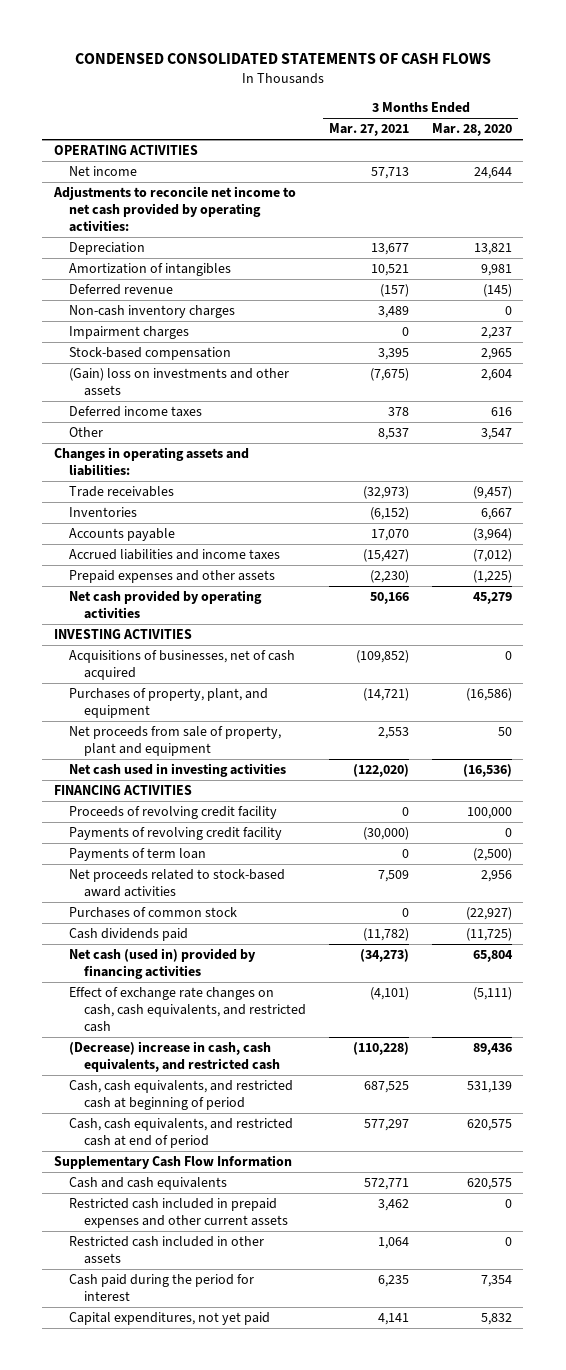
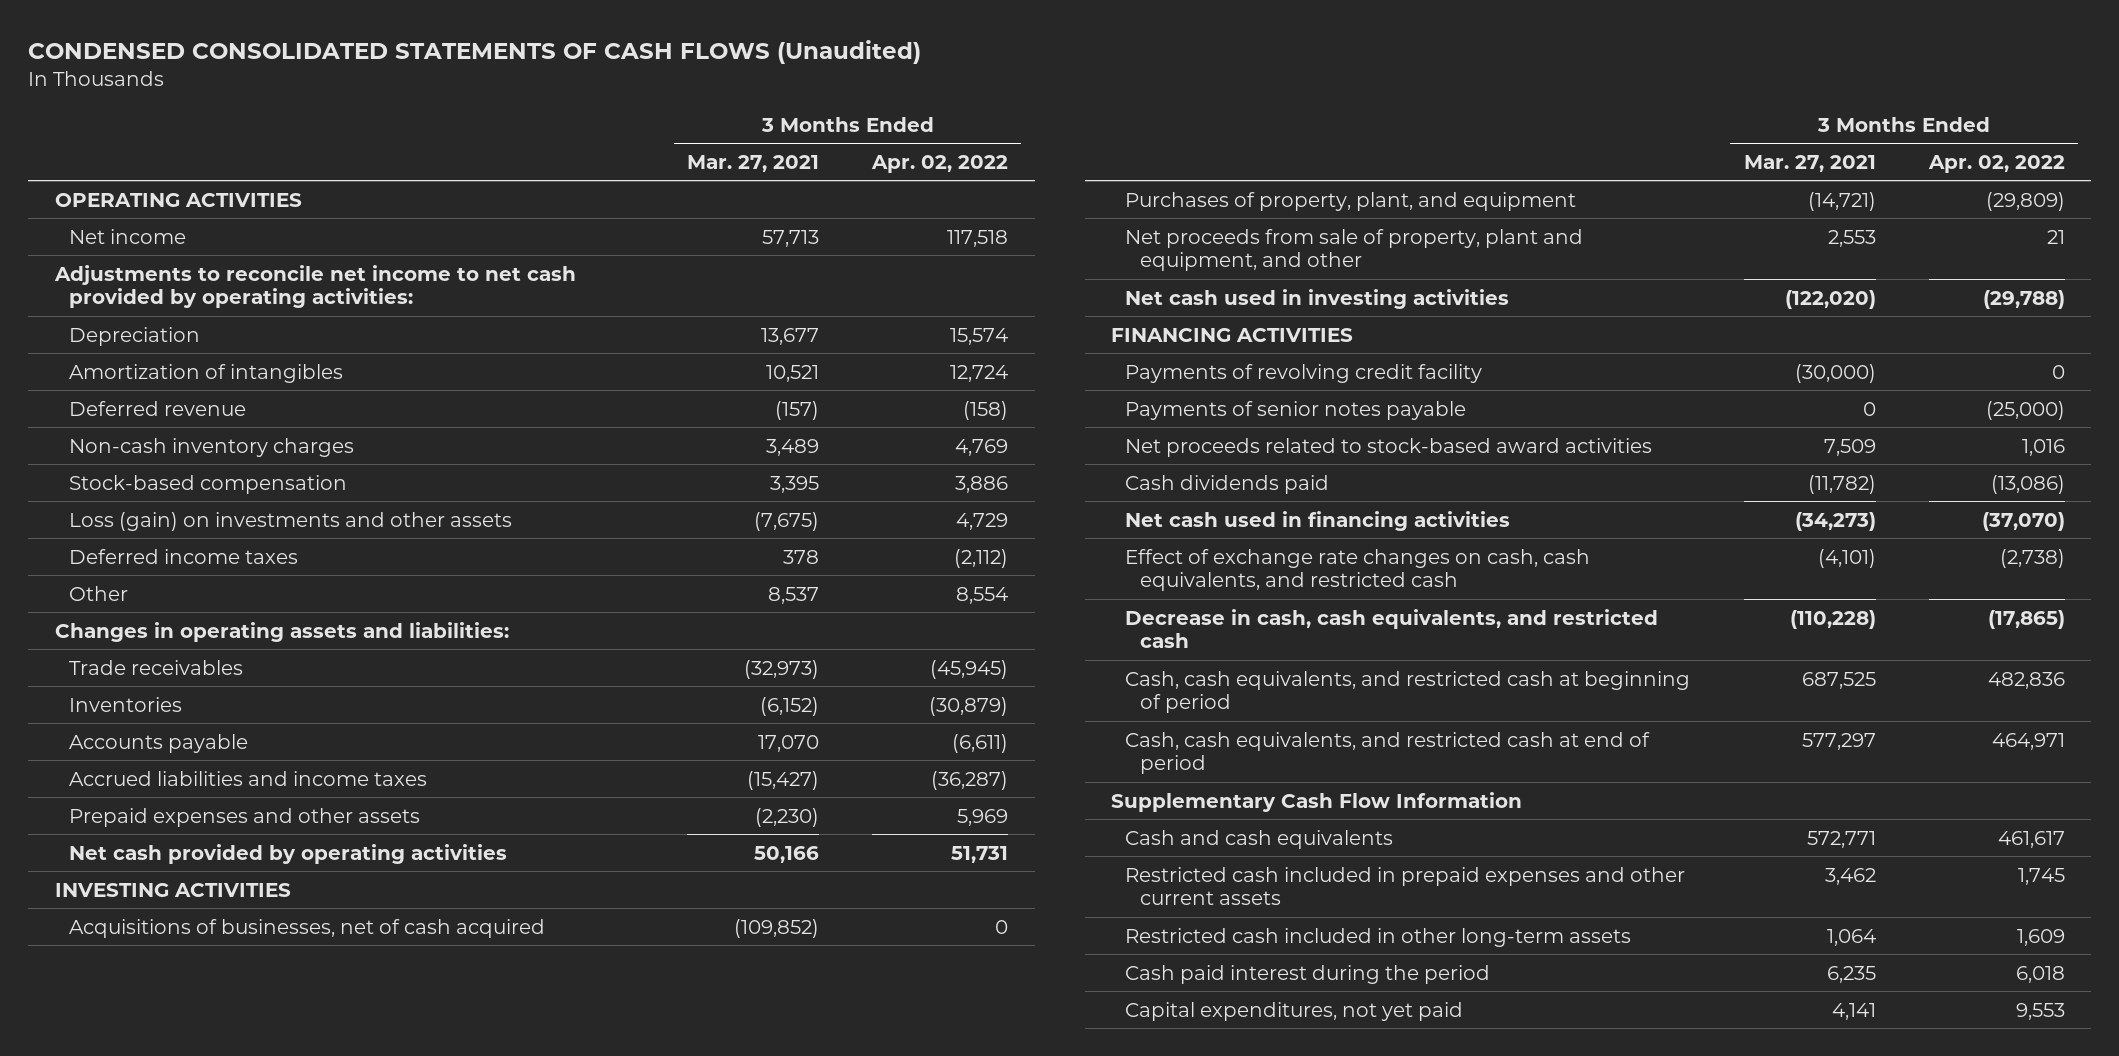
[74,53,491,65] CONDENSED CONSOLIDATED STATEMENTS OF CASH FLOWS -> [28,40,922,65] CONDENSED CONSOLIDATED STATEMENTS OF CASH FLOWS (Unaudited)
[431,123,512,137] Mar. 28, 2020 -> none
none -> [871,154,1009,173] Apr. 02, 2022
[68,326,189,340] Impairment charges -> none
[68,368,289,397] (Gain) loss on investments and other assets -> [68,511,512,531] Loss (gain) on investments and other assets
[68,726,281,757] Net proceeds from sale of property, plant and equipment -> [1125,228,1584,272] Net proceeds from sale of property, plant and equipment, and other
[68,806,277,820] Proceeds of revolving credit facility -> none
[68,848,206,862] Payments of term loan -> none
none -> [1125,400,1467,420] Payments of senior notes payable
[68,907,237,919] Purchases of common stock -> none
[68,948,256,980] Net cash (used in) provided by financing activities -> [1125,510,1511,531] Net cash used in financing activities
[68,1041,281,1073] (Decrease) increase in cash, cash equivalents, and restricted cash -> [1125,608,1659,649] Decrease in cash, cash equivalents, and restricted cash
[68,1236,264,1265] Restricted cash included in other assets -> [1125,927,1632,947] Restricted cash included in other long-term assets
[68,1274,254,1302] Cash paid during the period for interest -> [1125,964,1491,984] Cash paid interest during the period

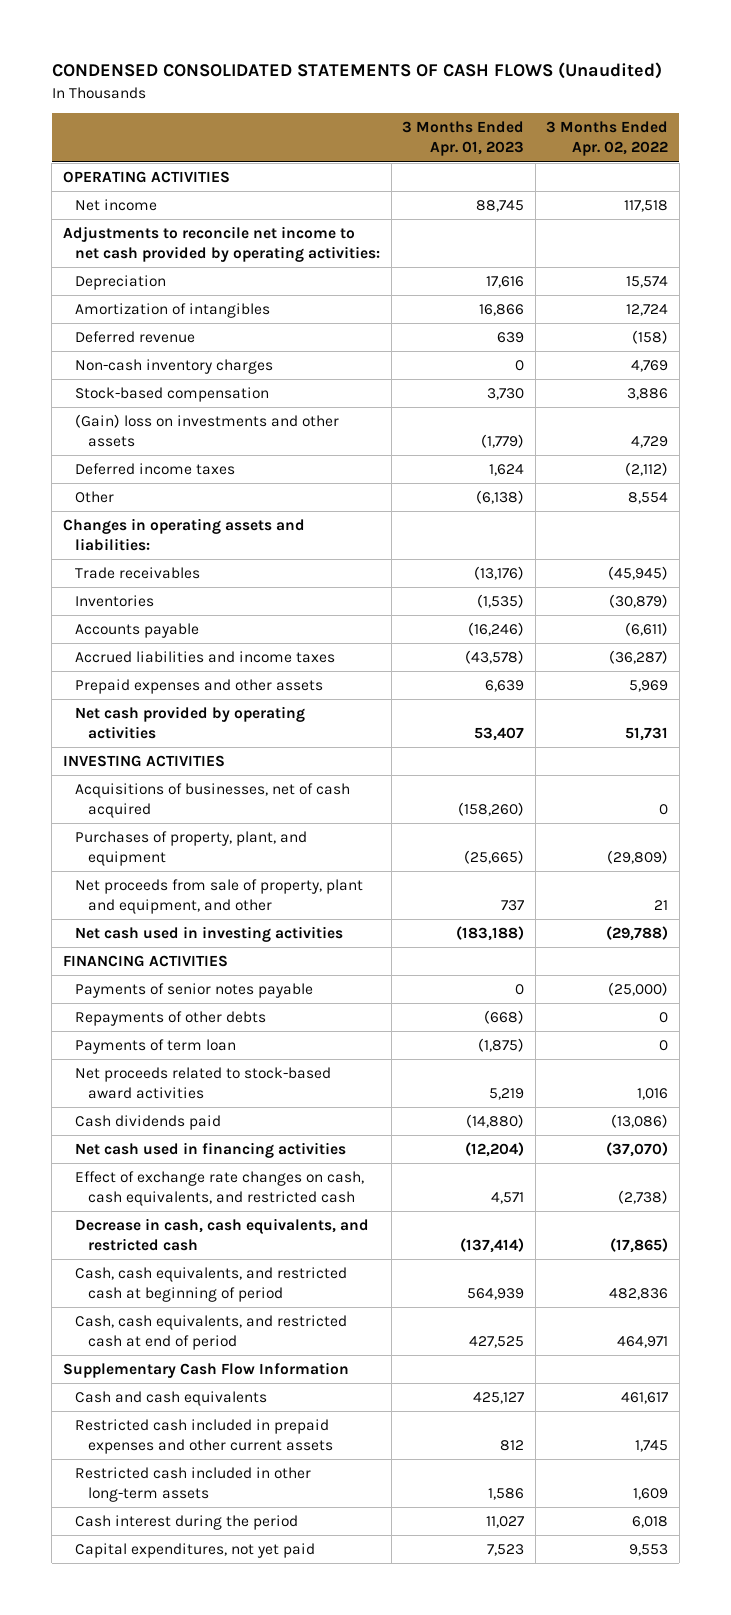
[686,154,819,172] Mar. 27, 2021 -> none
none -> [402,121,525,157] 3 Months Ended Apr. 01, 2023
[68,511,512,531] Loss (gain) on investments and other assets -> [75,414,340,448] (Gain) loss on investments and other assets
[1125,363,1483,383] Payments of revolving credit facility -> none
none -> [75,1011,267,1027] Repayments of other debts
none -> [75,1039,237,1055] Payments of term loan
[1125,964,1491,984] Cash paid interest during the period -> [75,1515,299,1531] Cash interest during the period

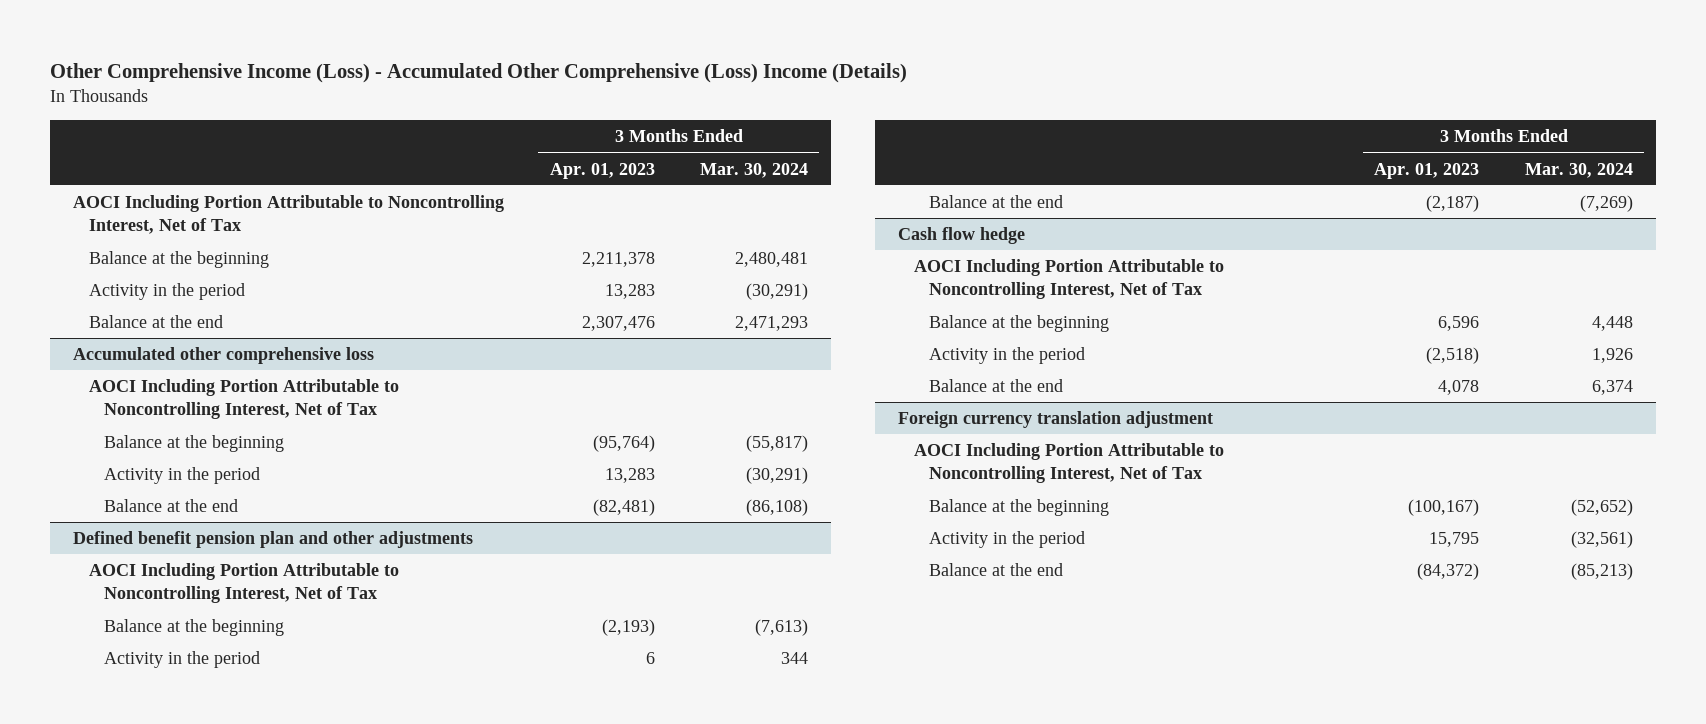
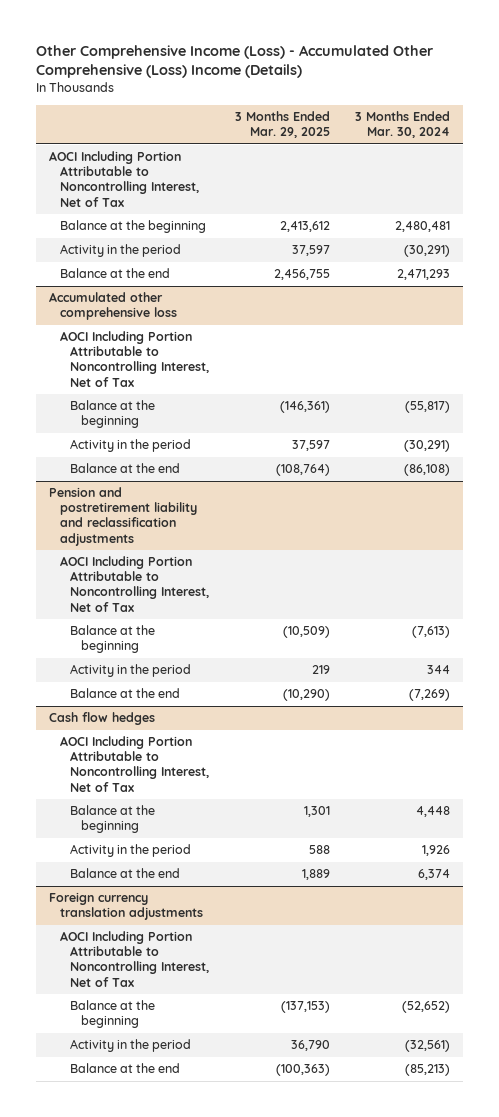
[549,162,655,179] Apr. 01, 2023 -> none
none -> [234,111,330,139] 3 Months Ended Mar. 29, 2025
[73,530,474,548] Defined benefit pension plan and other adjustments -> [49,487,197,546] Pension and postretirement liability and reclassification adjustments
[898,226,1026,244] Cash flow hedge -> [49,712,156,726] Cash flow hedges
[898,410,1214,428] Foreign currency translation adjustment -> [49,892,203,921] Foreign currency translation adjustments

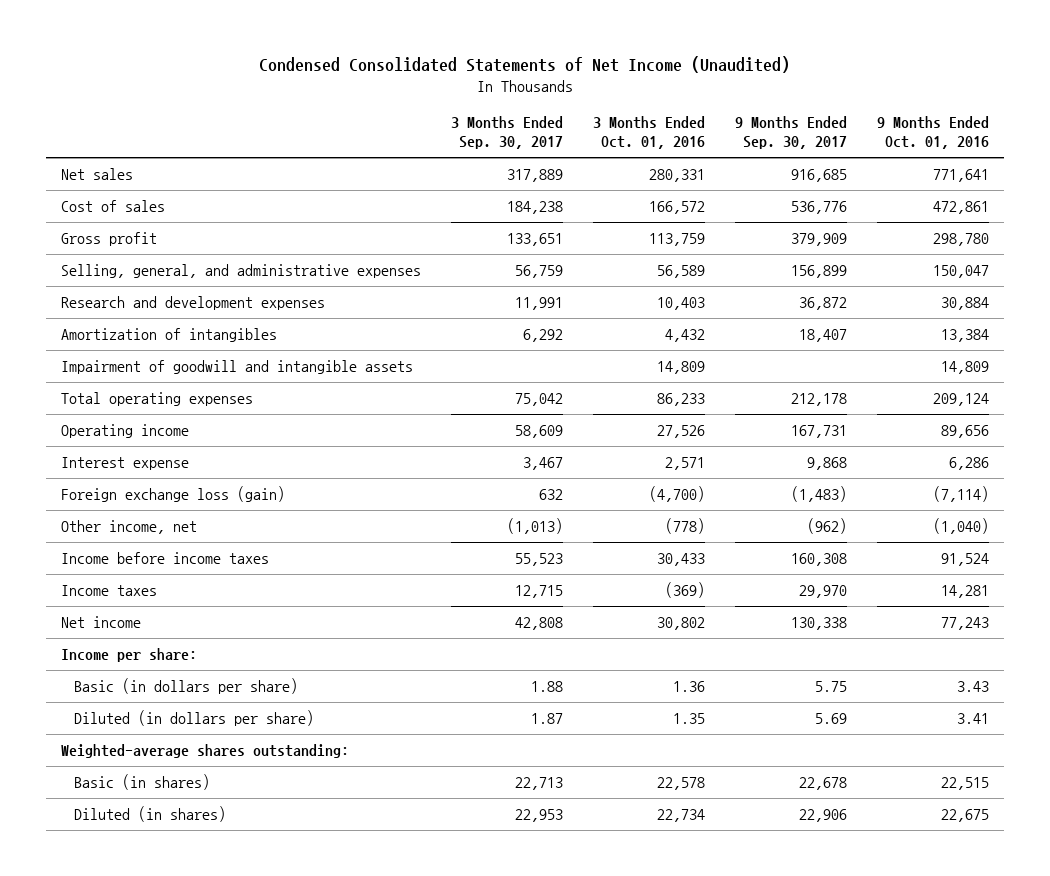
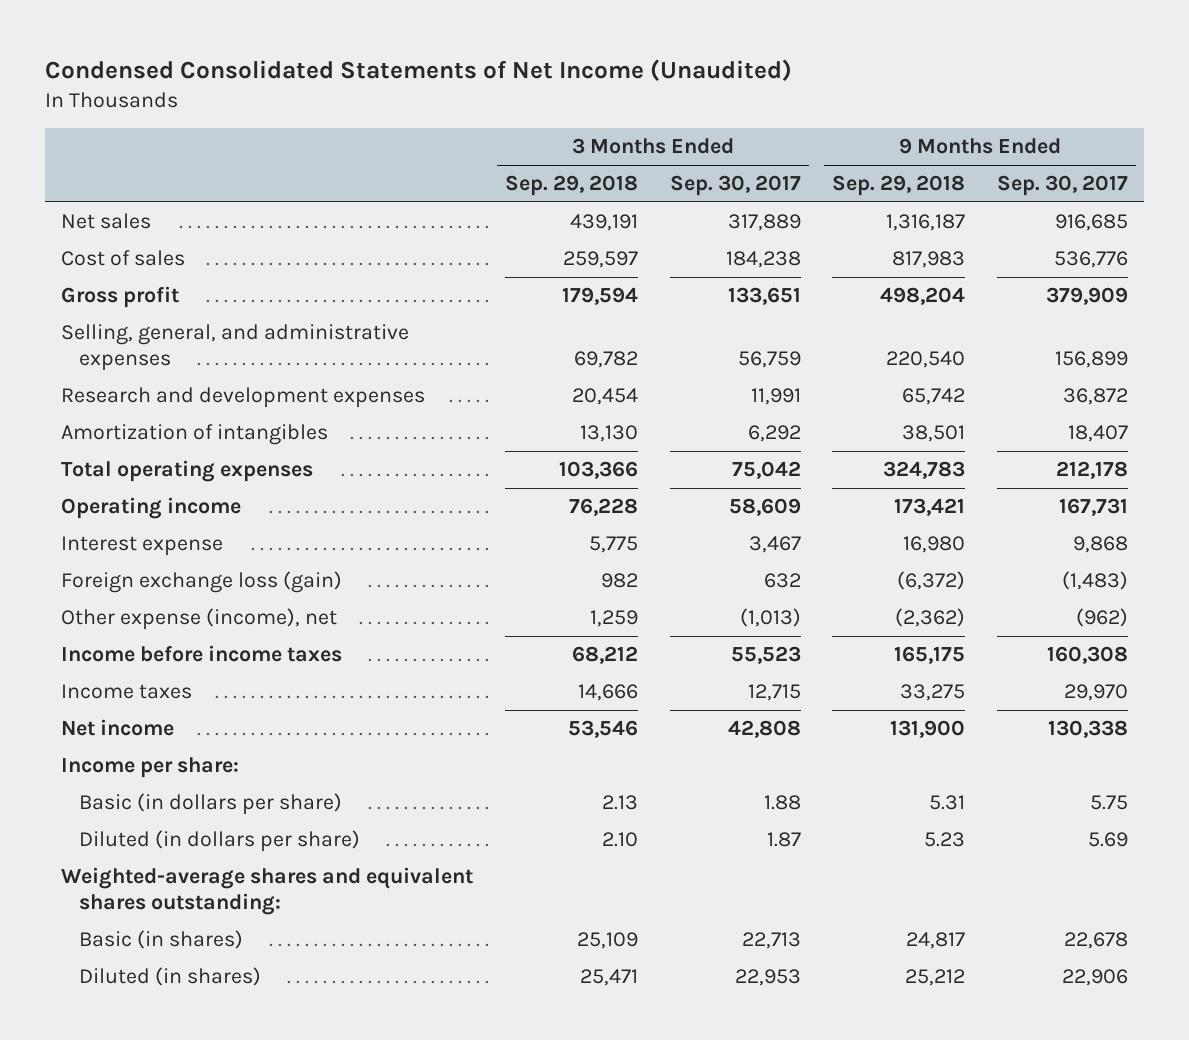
[593,115,706,150] 3 Months Ended Oct. 01, 2016 -> none
[877,115,990,150] 9 Months Ended Oct. 01, 2016 -> none
none -> [504,175,638,197] Sep. 29, 2018
none -> [832,175,966,197] Sep. 29, 2018
[61,359,414,374] Impairment of goodwill and intangible assets -> none
[61,519,198,534] Other income, net -> [60,608,337,631] Other expense (income), net
[61,743,350,758] Weighted-average shares outstanding: -> [60,867,473,916] Weighted-average shares and equivalent shares outstanding:

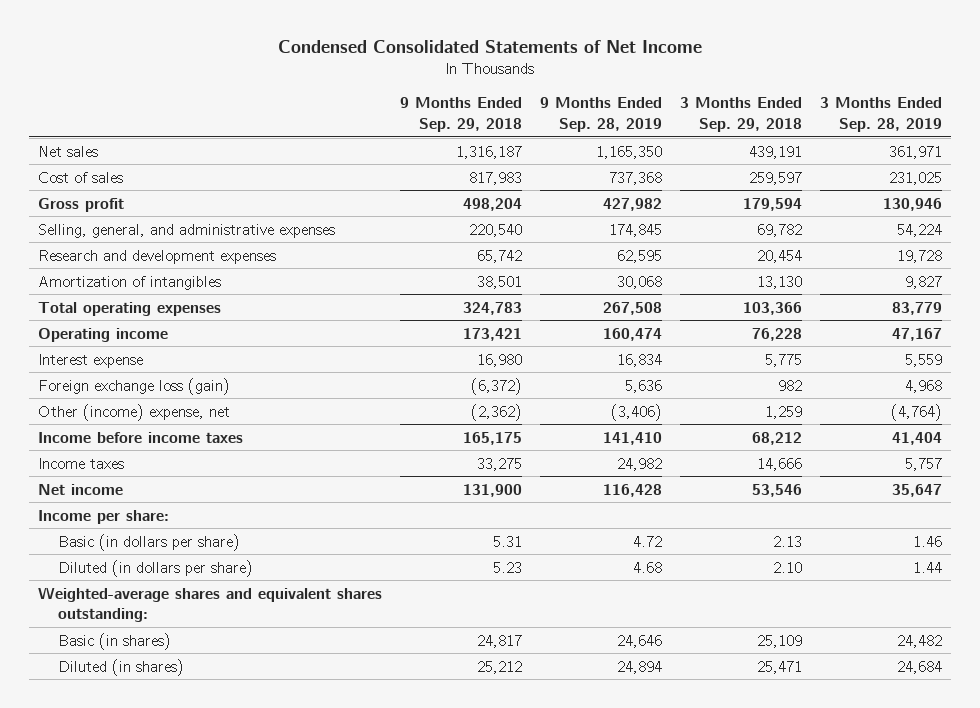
[44,59,792,82] Condensed Consolidated Statements of Net Income (Unaudited) -> [278,40,703,54] Condensed Consolidated Statements of Net Income
[669,175,801,197] Sep. 30, 2017 -> none
[997,175,1129,197] Sep. 30, 2017 -> none
none -> [540,97,663,132] 9 Months Ended Sep. 28, 2019
none -> [820,97,943,132] 3 Months Ended Sep. 28, 2019
[60,608,337,631] Other expense (income), net -> [38,403,231,421] Other (income) expense, net

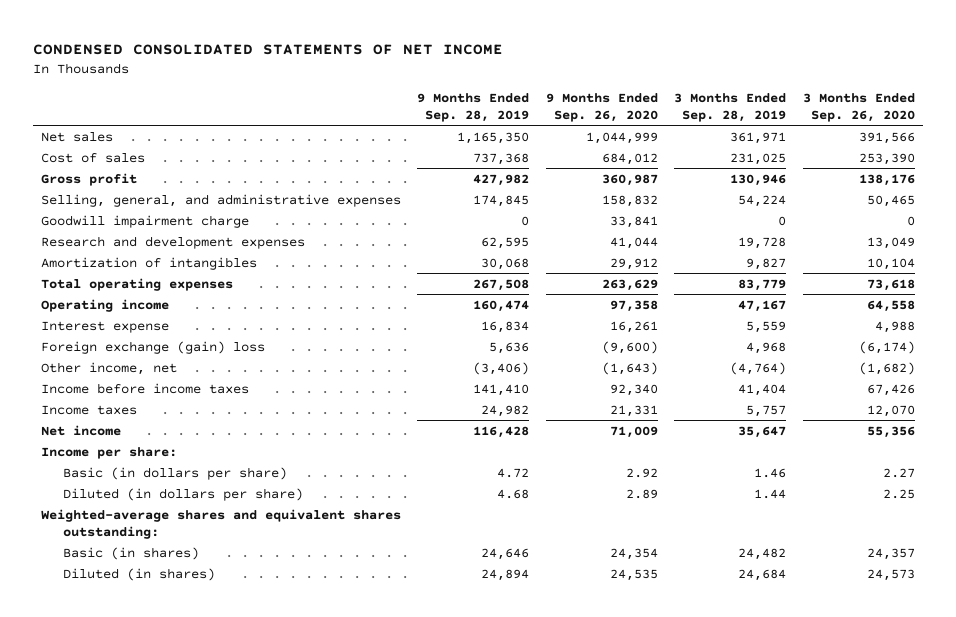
[278,40,703,54] Condensed Consolidated Statements of Net Income -> [32,44,503,56] CONDENSED CONSOLIDATED STATEMENTS OF NET INCOME
[400,97,523,132] 9 Months Ended Sep. 29, 2018 -> none
[680,97,803,132] 3 Months Ended Sep. 29, 2018 -> none
none -> [545,92,658,122] 9 Months Ended Sep. 26, 2020
none -> [802,92,915,122] 3 Months Ended Sep. 26, 2020
none -> [40,214,249,228] Goodwill impairment charge
[38,377,231,395] Foreign exchange loss (gain) -> [40,340,265,354] Foreign exchange (gain) loss
[38,403,231,421] Other (income) expense, net -> [40,361,177,375] Other income, net

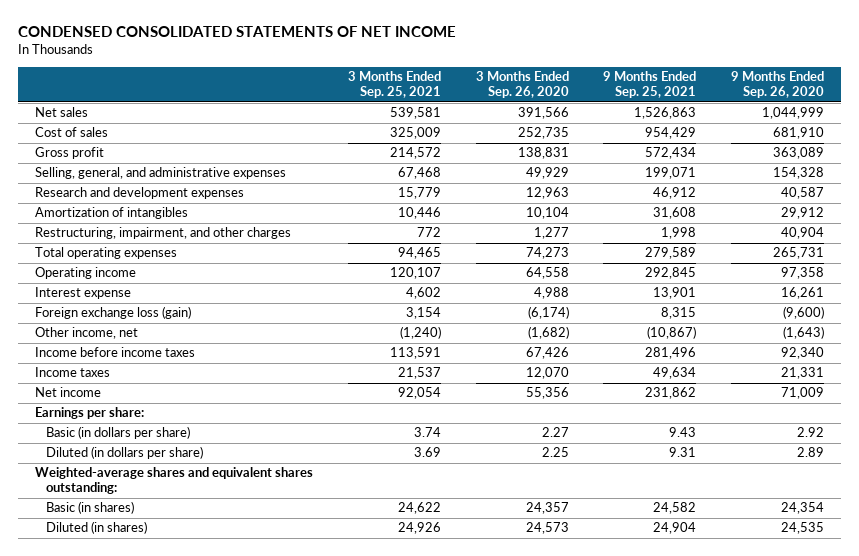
[417,92,530,122] 9 Months Ended Sep. 28, 2019 -> none
[674,92,787,122] 3 Months Ended Sep. 28, 2019 -> none
none -> [347,71,441,99] 3 Months Ended Sep. 25, 2021
none -> [603,71,697,99] 9 Months Ended Sep. 25, 2021
[40,214,249,228] Goodwill impairment charge -> none
[601,152,658,165] 684,012 -> [772,127,824,140] 681,910
[858,152,915,165] 253,390 -> [517,127,569,140] 252,735
[601,173,658,186] 360,987 -> [772,147,824,160] 363,089
[858,173,915,186] 138,176 -> [517,147,569,160] 138,831
[601,194,658,207] 158,832 -> [772,167,824,180] 154,328
[866,194,915,207] 50,465 -> [525,167,569,180] 49,929
[609,236,658,249] 41,044 -> [780,187,824,200] 40,587
[866,236,915,249] 13,049 -> [525,187,569,200] 12,963
none -> [35,227,292,240] Restructuring, impairment, and other charges
[601,278,658,291] 263,629 -> [772,247,824,260] 265,731
[866,278,915,291] 73,618 -> [525,247,569,260] 74,273
[40,340,265,354] Foreign exchange (gain) loss -> [35,306,192,320] Foreign exchange loss (gain)
[40,446,177,459] Income per share: -> [35,407,145,420] Earnings per share:

